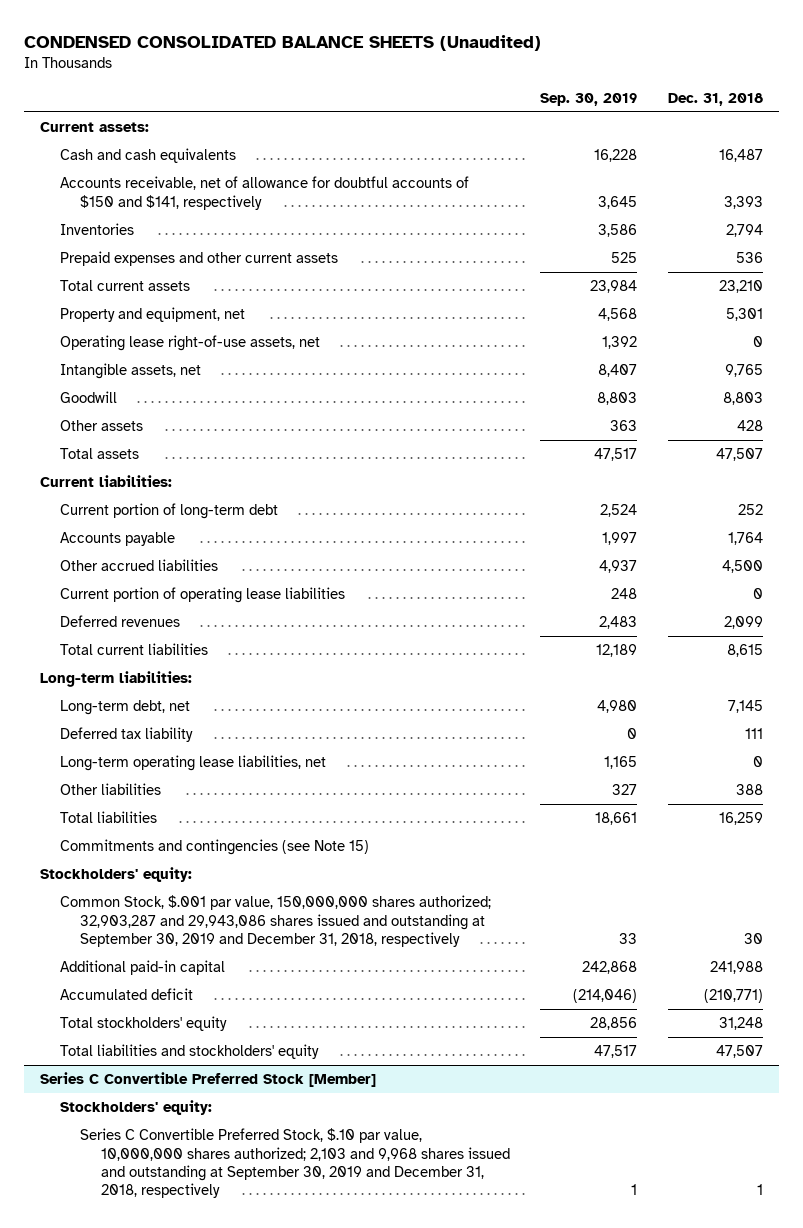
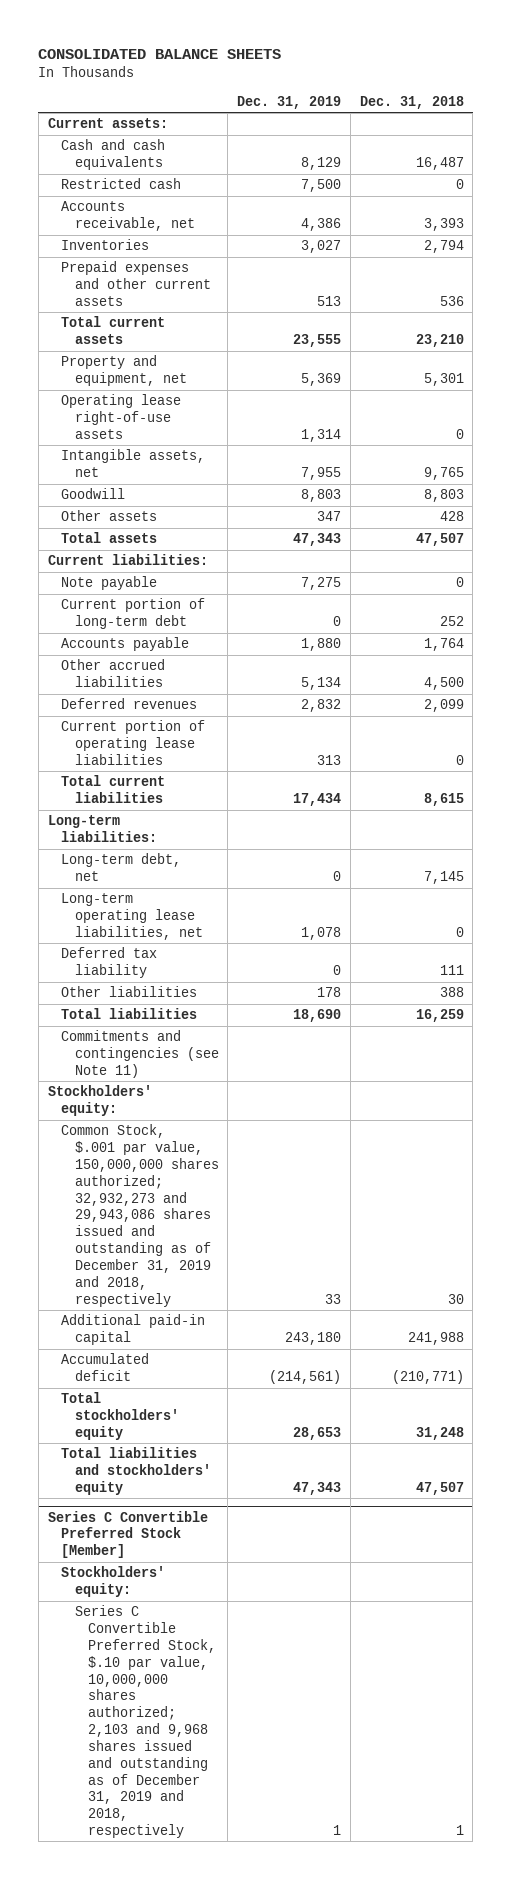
[24,34,542,51] CONDENSED CONSOLIDATED BALANCE SHEETS (Unaudited) -> [38,49,282,60] CONSOLIDATED BALANCE SHEETS
[540,92,638,106] Sep. 30, 2019 -> none
none -> [237,95,342,109] Dec. 31, 2019
none -> [61,178,182,190] Restricted cash
[59,176,469,210] Accounts receivable, net of allowance for doubtful accounts of $150 and $141, respectively -> [61,201,195,232] Accounts receivable, net
[59,335,320,352] Operating lease right-of-use assets, net -> [61,394,182,439] Operating lease right-of-use assets
none -> [61,576,158,591] Note payable
[59,587,345,604] Current portion of operating lease liabilities -> [61,720,206,765] Current portion of operating lease liabilities
[59,727,193,743] Deferred tax liability -> [61,947,158,979] Deferred tax liability
[59,839,369,856] Commitments and contingencies (see Note 15) -> [61,1030,219,1078] Commitments and contingencies (see Note 11)
[59,895,491,947] Common Stock, $.001 par value, 150,000,000 shares authorized; 32,903,287 and 29,943,086 shares issued and outstanding at September 30, 2019 and December 31, 2018, respectively -> [61,1124,219,1307] Common Stock, $.001 par value, 150,000,000 shares authorized; 32,932,273 and 29,943,086 shares issued and outstanding as of December 31, 2019 and 2018, respectively
[80,1128,510,1199] Series C Convertible Preferred Stock, $.10 par value, 10,000,000 shares authorized; 2,103 and 9,968 shares issued and outstanding at September 30, 2019 and December 31, 2018, respectively -> [74,1605,217,1839] Series C Convertible Preferred Stock, $.10 par value, 10,000,000 shares authorized; 2,103 and 9,968 shares issued and outstanding as of December 31, 2019 and 2018, respectively

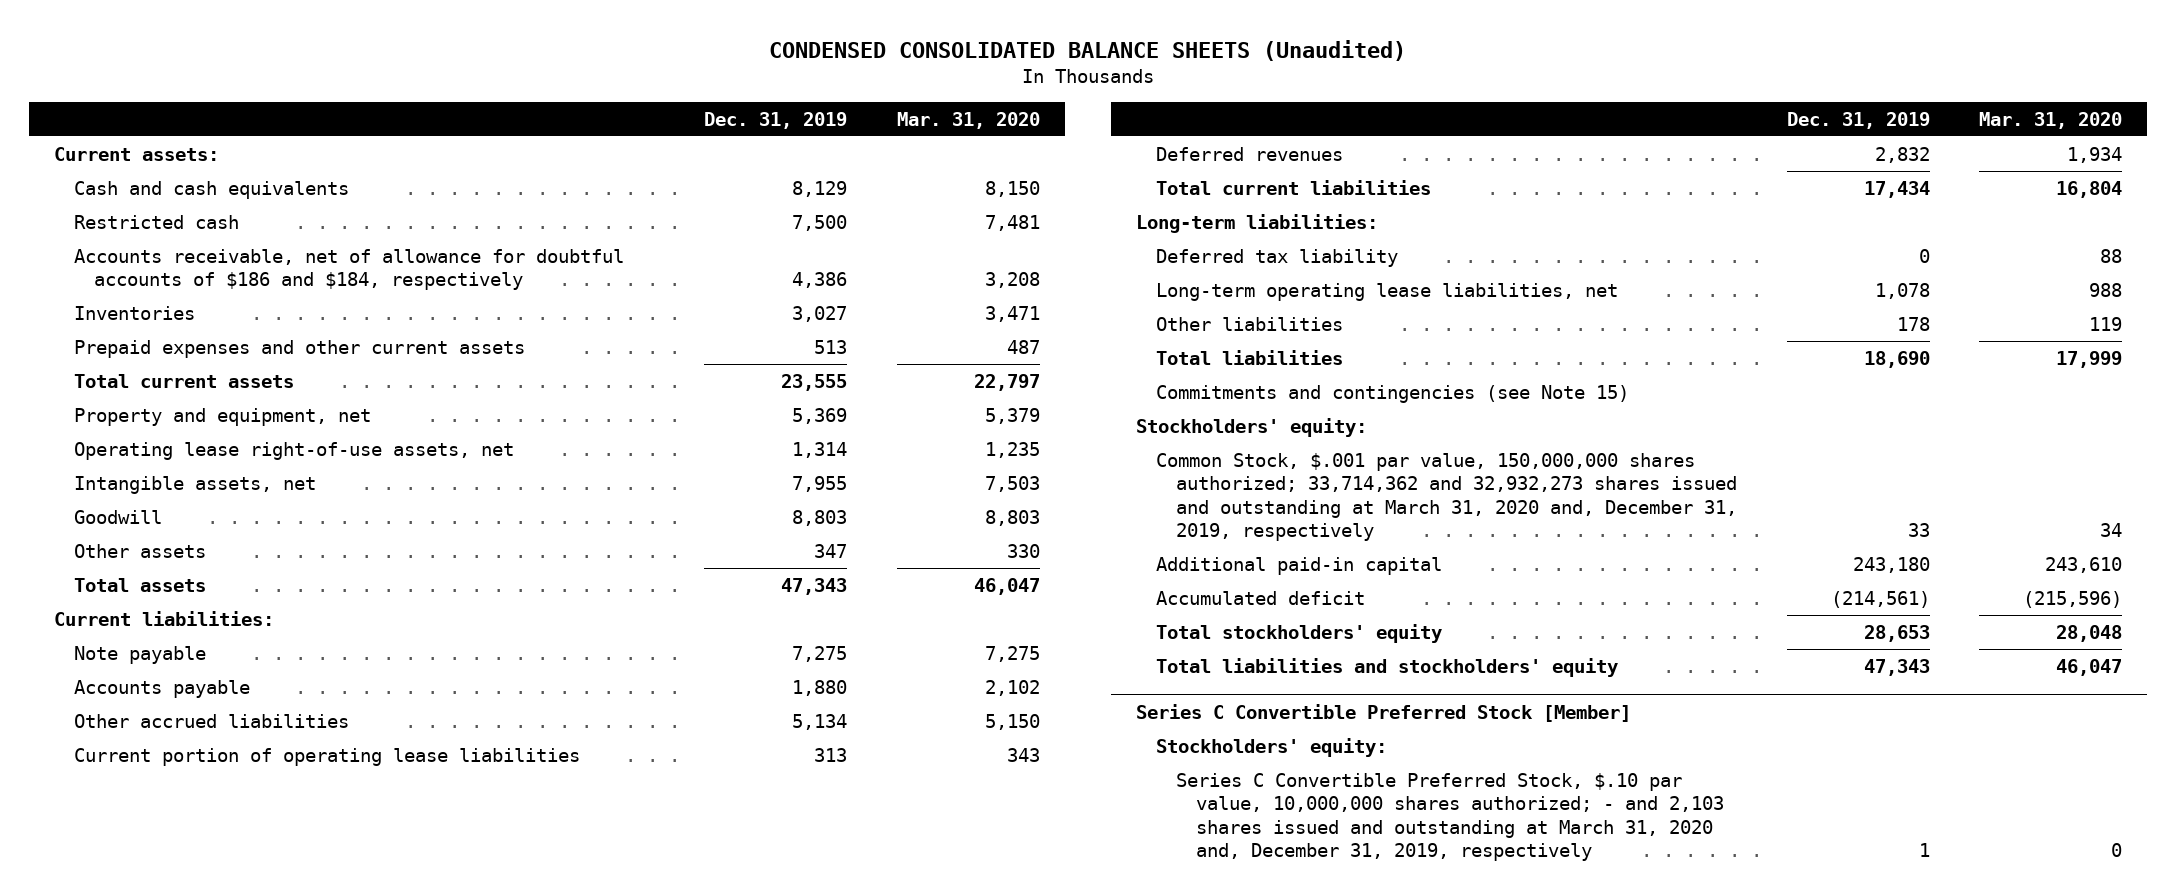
[38,49,282,60] CONSOLIDATED BALANCE SHEETS -> [769,40,1407,62] CONDENSED CONSOLIDATED BALANCE SHEETS (Unaudited)
[359,95,464,109] Dec. 31, 2018 -> none
none -> [897,111,1041,129] Mar. 31, 2020
[61,201,195,232] Accounts receivable, net -> [73,248,624,291] Accounts receivable, net of allowance for doubtful accounts of $186 and $184, respectively
[61,394,182,439] Operating lease right-of-use assets -> [73,441,514,460] Operating lease right-of-use assets, net
[61,598,206,630] Current portion of long-term debt -> none
[61,698,198,710] Deferred revenues -> [1156,146,1344,161] Deferred revenues
[61,853,182,882] Long-term debt, net -> none
[61,893,203,940] Long-term operating lease liabilities, net -> [1156,282,1619,301] Long-term operating lease liabilities, net
[61,1030,219,1078] Commitments and contingencies (see Note 11) -> [1156,384,1630,403] Commitments and contingencies (see Note 15)
[61,1124,219,1307] Common Stock, $.001 par value, 150,000,000 shares authorized; 32,932,273 and 29,943,086 shares issued and outstanding as of December 31, 2019 and 2018, respectively -> [1156,452,1738,542] Common Stock, $.001 par value, 150,000,000 shares authorized; 33,714,362 and 32,932,273 shares issued and outstanding at March 31, 2020 and, December 31, 2019, respectively
[74,1605,217,1839] Series C Convertible Preferred Stock, $.10 par value, 10,000,000 shares authorized; 2,103 and 9,968 shares issued and outstanding as of December 31, 2019 and 2018, respectively -> [1176,772,1725,862] Series C Convertible Preferred Stock, $.10 par value, 10,000,000 shares authorized; - and 2,103 shares issued and outstanding at March 31, 2020 and, December 31, 2019, respectively

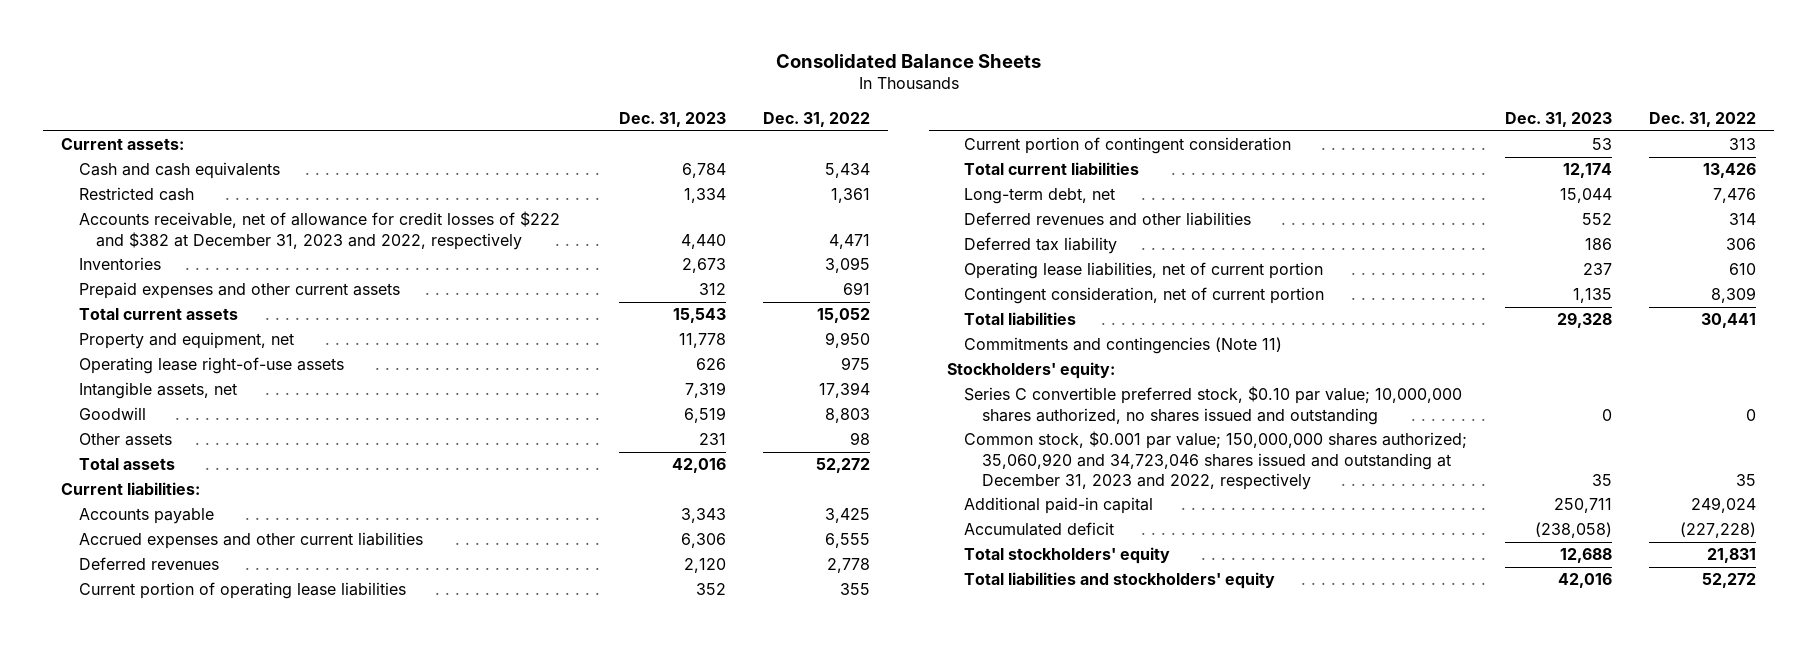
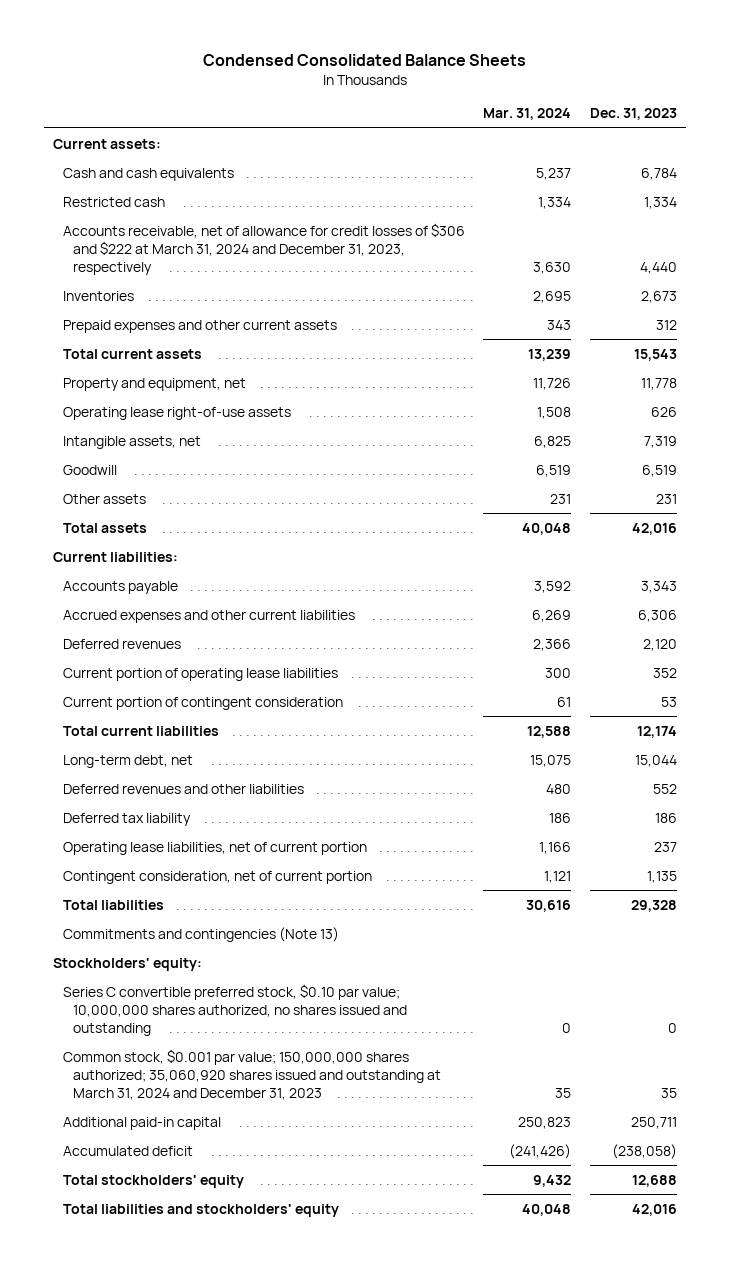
[775,53,1041,68] Consolidated Balance Sheets -> [203,53,527,66] Condensed Consolidated Balance Sheets
[762,111,870,127] Dec. 31, 2022 -> none
none -> [483,108,572,121] Mar. 31, 2024
[78,211,560,250] Accounts receivable, net of allowance for credit losses of $222 and $382 at December 31, 2023 and 2022, respectively -> [63,222,466,275] Accounts receivable, net of allowance for credit losses of $306 and $222 at March 31, 2024 and December 31, 2023, respectively
[964,337,1283,355] Commitments and contingencies (Note 11) -> [63,926,340,942] Commitments and contingencies (Note 13)
[964,431,1468,490] Common stock, $0.001 par value; 150,000,000 shares authorized; 35,060,920 and 34,723,046 shares issued and outstanding at December 31, 2023 and 2022, respectively -> [63,1048,442,1100] Common stock, $0.001 par value; 150,000,000 shares authorized; 35,060,920 shares issued and outstanding at March 31, 2024 and December 31, 2023

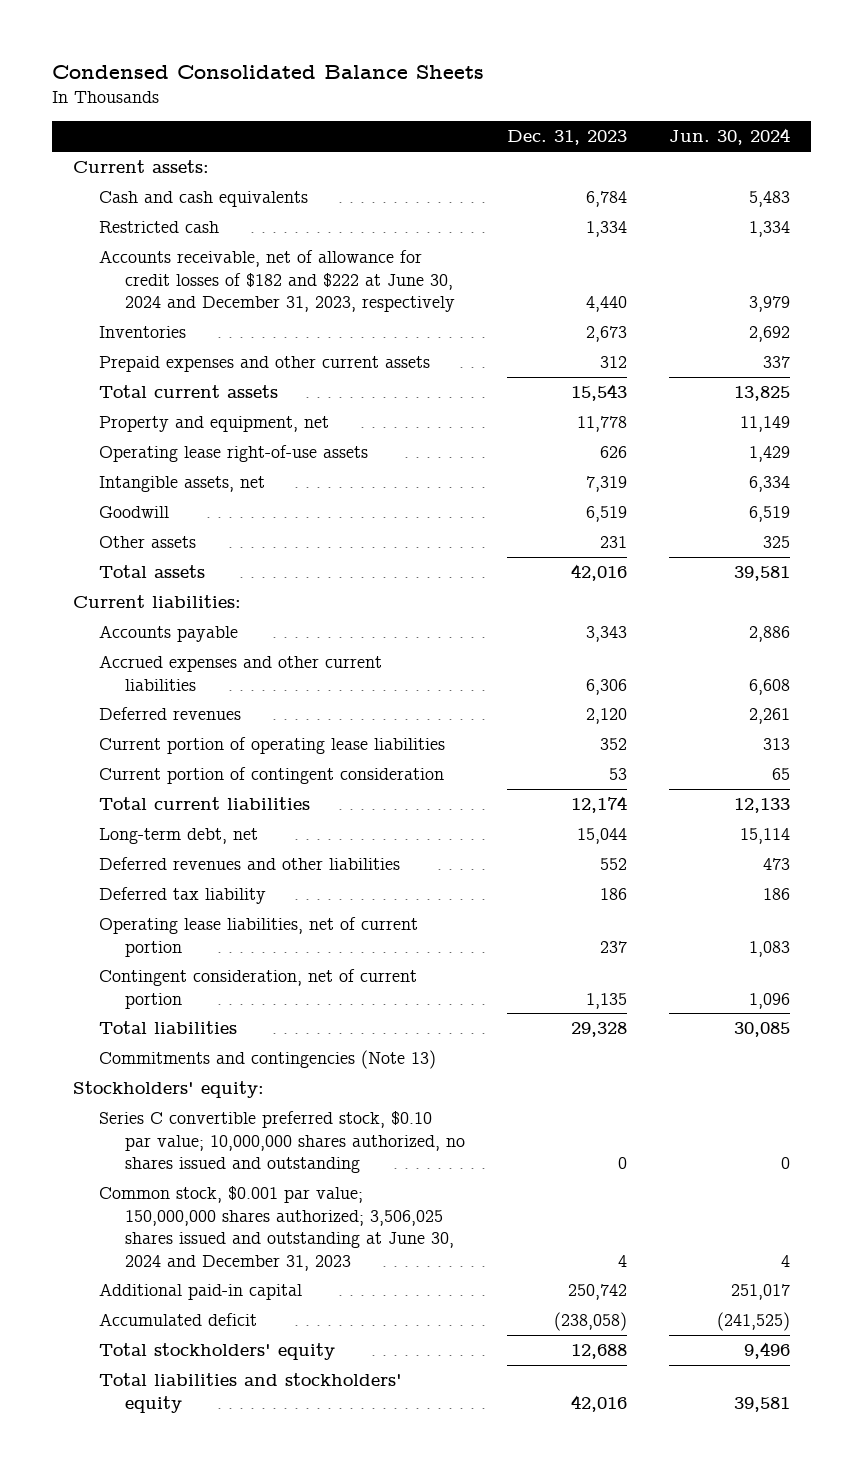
[483,108,572,121] Mar. 31, 2024 -> none
none -> [668,128,790,146] Jun. 30, 2024
[63,222,466,275] Accounts receivable, net of allowance for credit losses of $306 and $222 at March 31, 2024 and December 31, 2023, respectively -> [98,250,455,313] Accounts receivable, net of allowance for credit losses of $182 and $222 at June 30, 2024 and December 31, 2023, respectively
[63,1048,442,1100] Common stock, $0.001 par value; 150,000,000 shares authorized; 35,060,920 shares issued and outstanding at March 31, 2024 and December 31, 2023 -> [98,1186,454,1271] Common stock, $0.001 par value; 150,000,000 shares authorized; 3,506,025 shares issued and outstanding at June 30, 2024 and December 31, 2023
[660,1087,677,1098] 35 -> [617,1254,627,1267] 4
[630,1116,677,1129] 250,711 -> [567,1284,627,1301] 250,742

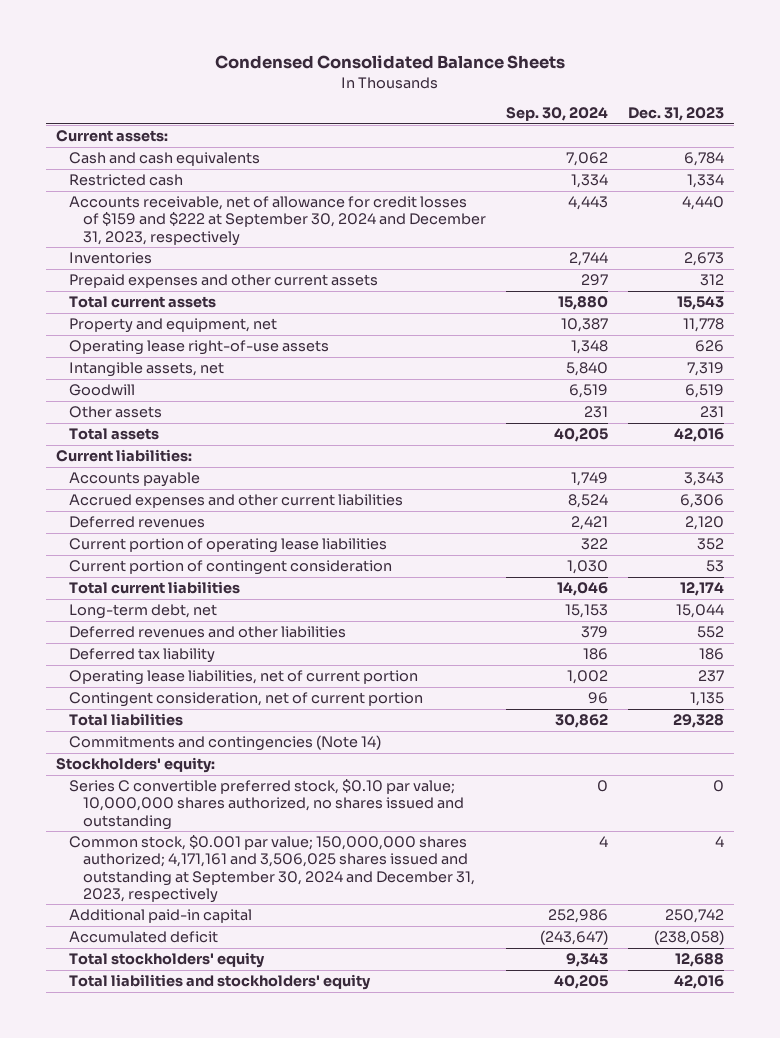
[668,128,790,146] Jun. 30, 2024 -> none
none -> [505,106,608,121] Sep. 30, 2024
[98,250,455,313] Accounts receivable, net of allowance for credit losses of $182 and $222 at June 30, 2024 and December 31, 2023, respectively -> [69,195,486,246] Accounts receivable, net of allowance for credit losses of $159 and $222 at September 30, 2024 and December 31, 2023, respectively
[98,1050,436,1070] Commitments and contingencies (Note 13) -> [69,734,382,751] Commitments and contingencies (Note 14)
[98,1186,454,1271] Common stock, $0.001 par value; 150,000,000 shares authorized; 3,506,025 shares issued and outstanding at June 30, 2024 and December 31, 2023 -> [69,834,475,903] Common stock, $0.001 par value; 150,000,000 shares authorized; 4,171,161 and 3,506,025 shares issued and outstanding at September 30, 2024 and December 31, 2023, respectively

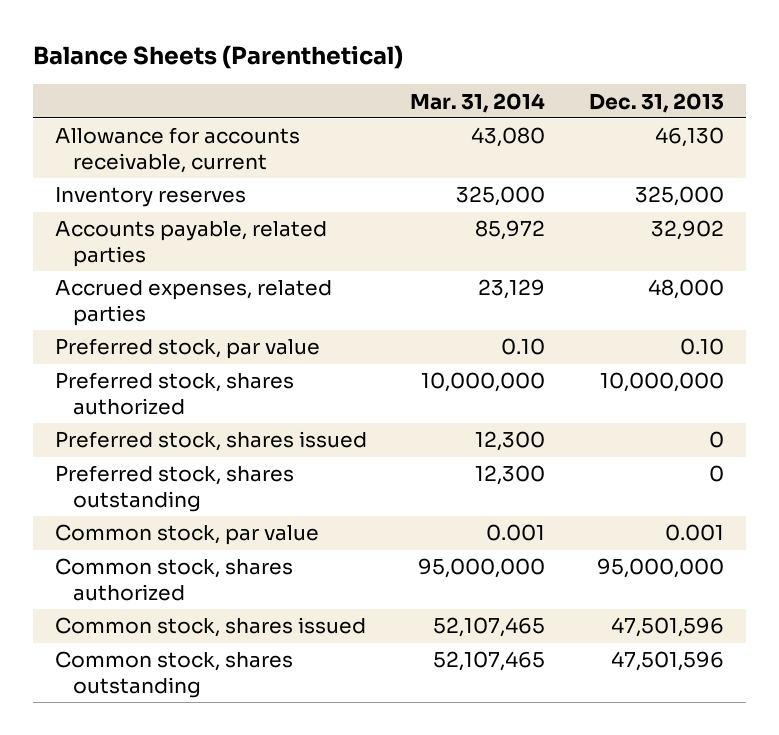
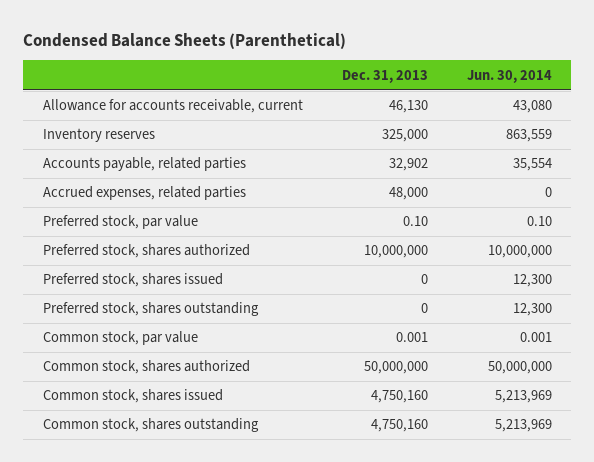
[32,45,403,70] Balance Sheets (Parenthetical) -> [22,32,346,49] Condensed Balance Sheets (Parenthetical)
[410,92,546,113] Mar. 31, 2014 -> none
none -> [466,69,552,83] Jun. 30, 2014
[597,558,725,579] 95,000,000 -> [363,361,428,375] 50,000,000
[611,617,725,638] 47,501,596 -> [370,390,428,404] 4,750,160
[611,651,725,672] 47,501,596 -> [370,419,428,433] 4,750,160

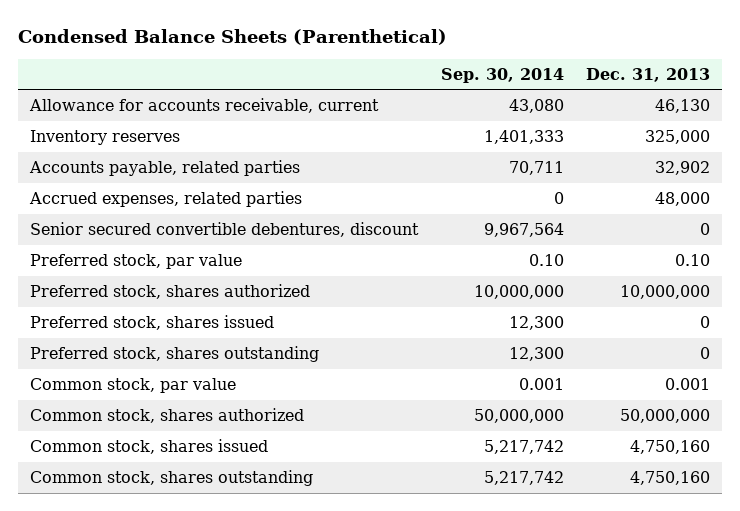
[466,69,552,83] Jun. 30, 2014 -> none
none -> [440,67,564,83] Sep. 30, 2014
none -> [29,222,419,238] Senior secured convertible debentures, discount

